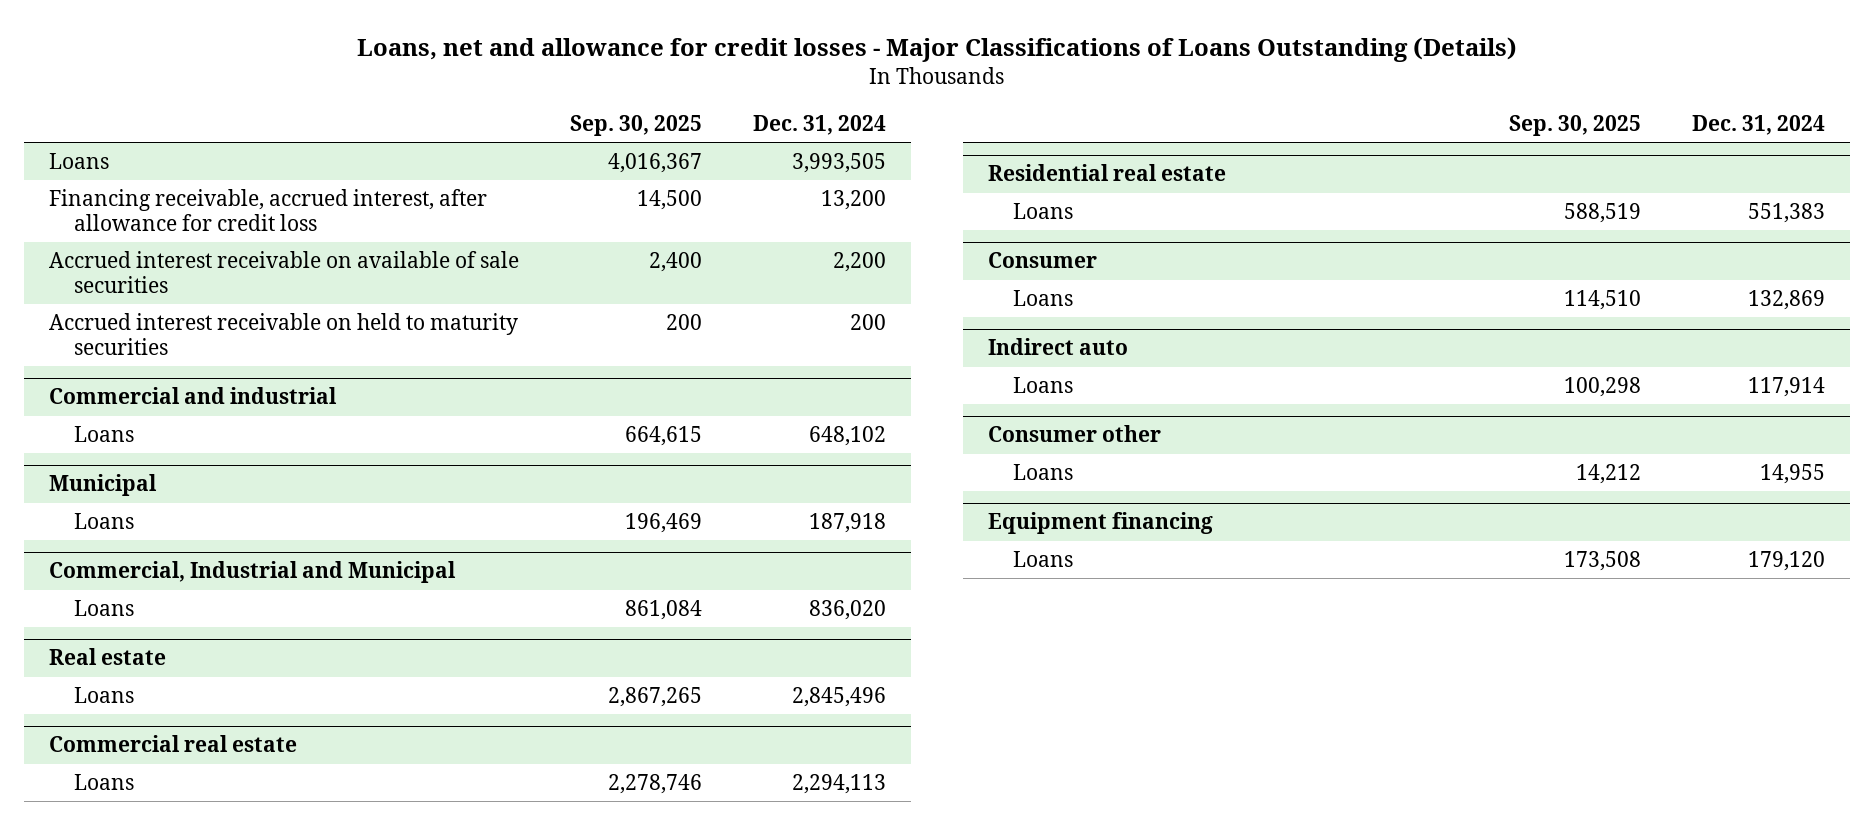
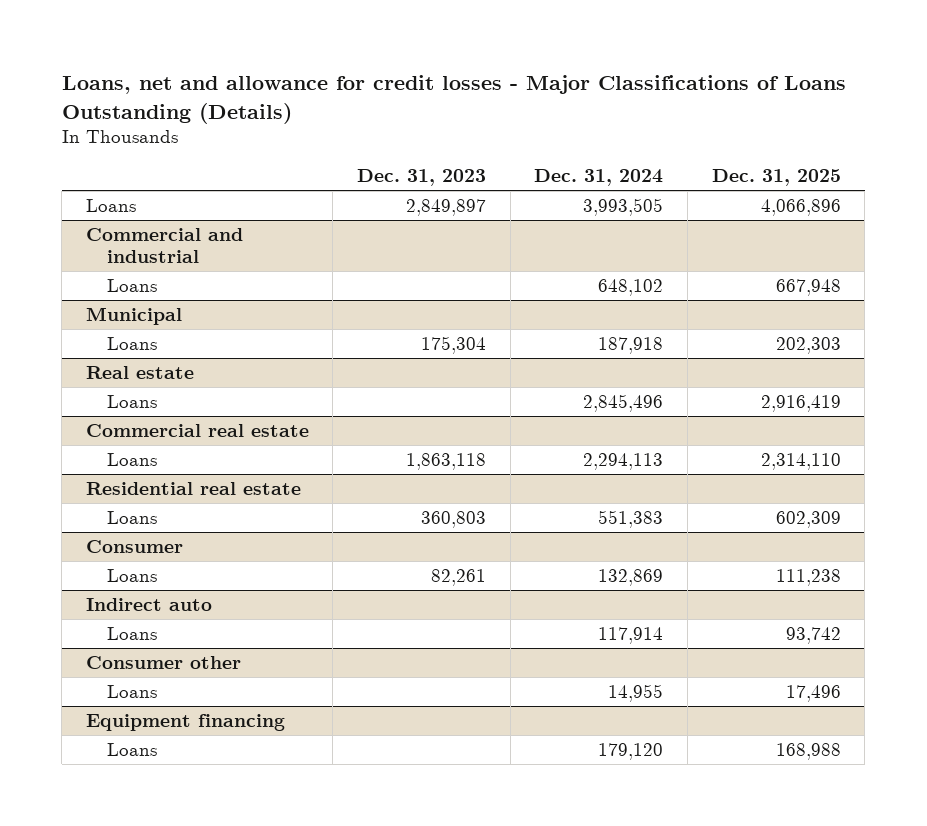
[569,115,702,137] Sep. 30, 2025 -> none
none -> [357,169,487,187] Dec. 31, 2023
none -> [711,169,841,187] Dec. 31, 2025
[49,189,488,231] Financing receivable, accrued interest, after allowance for credit loss -> none
[49,251,520,293] Accrued interest receivable on available of sale securities -> none
[49,313,519,355] Accrued interest receivable on held to maturity securities -> none
[49,561,457,584] Commercial, Industrial and Municipal -> none
[74,600,135,617] Loans -> none

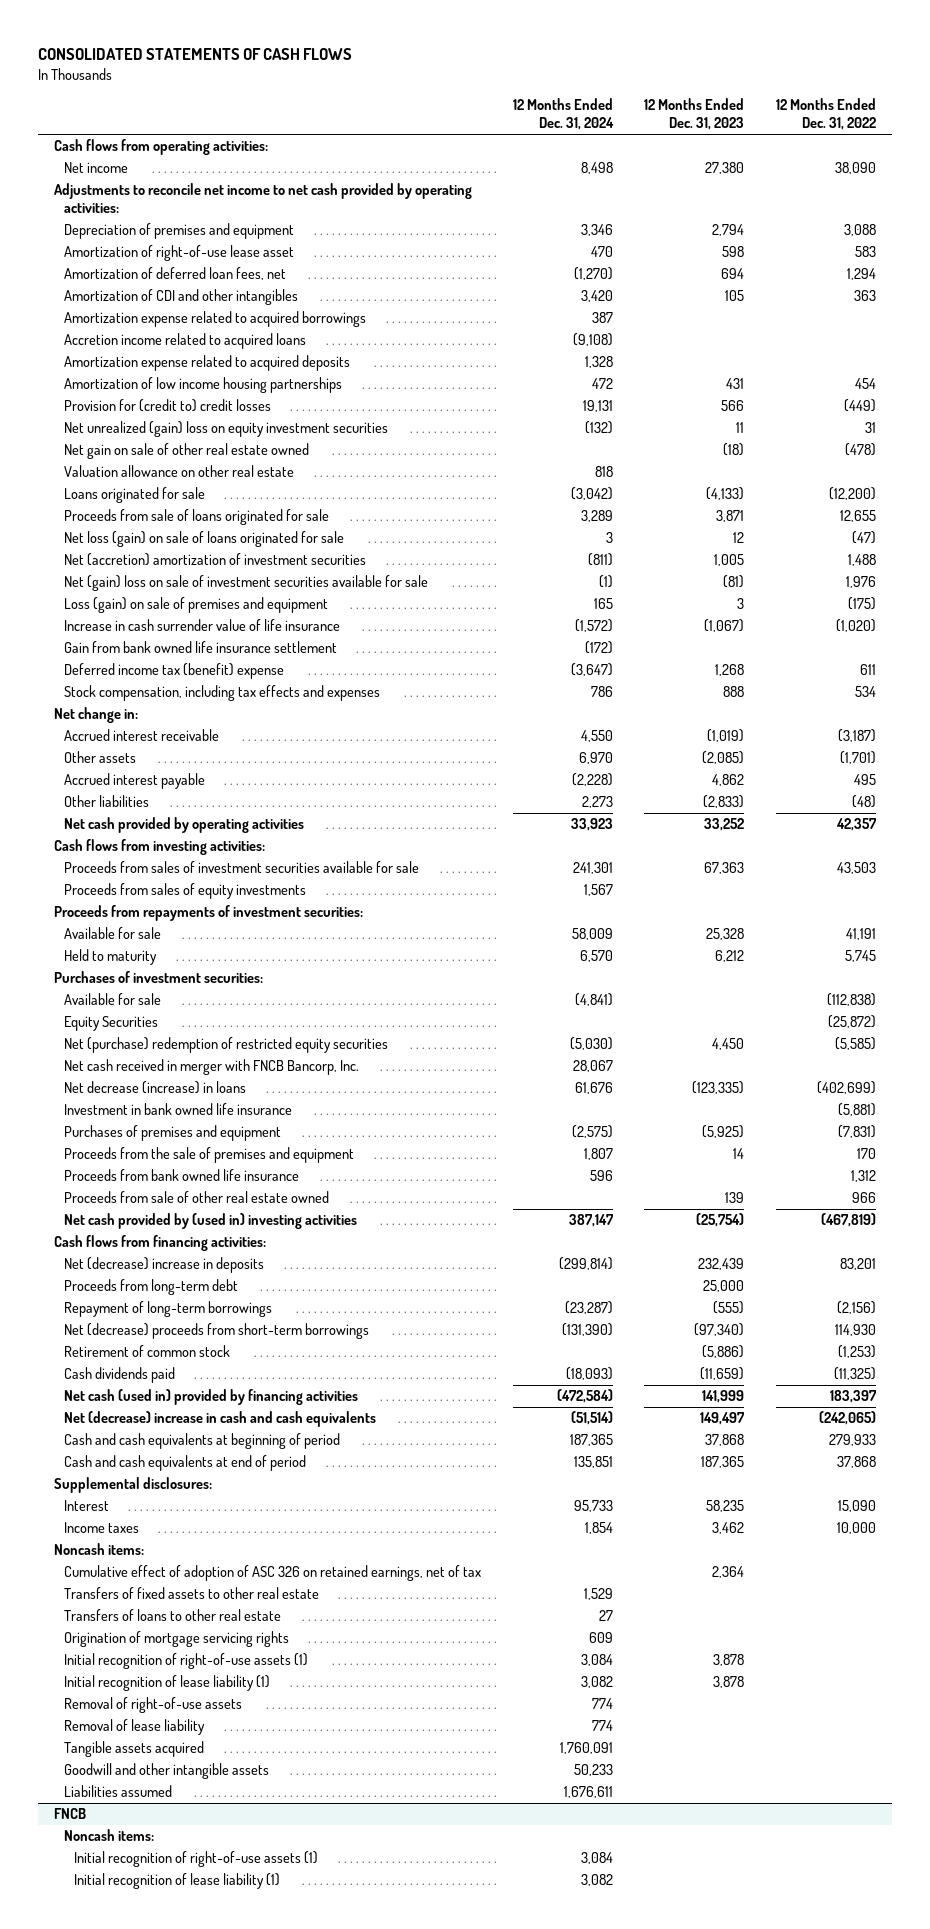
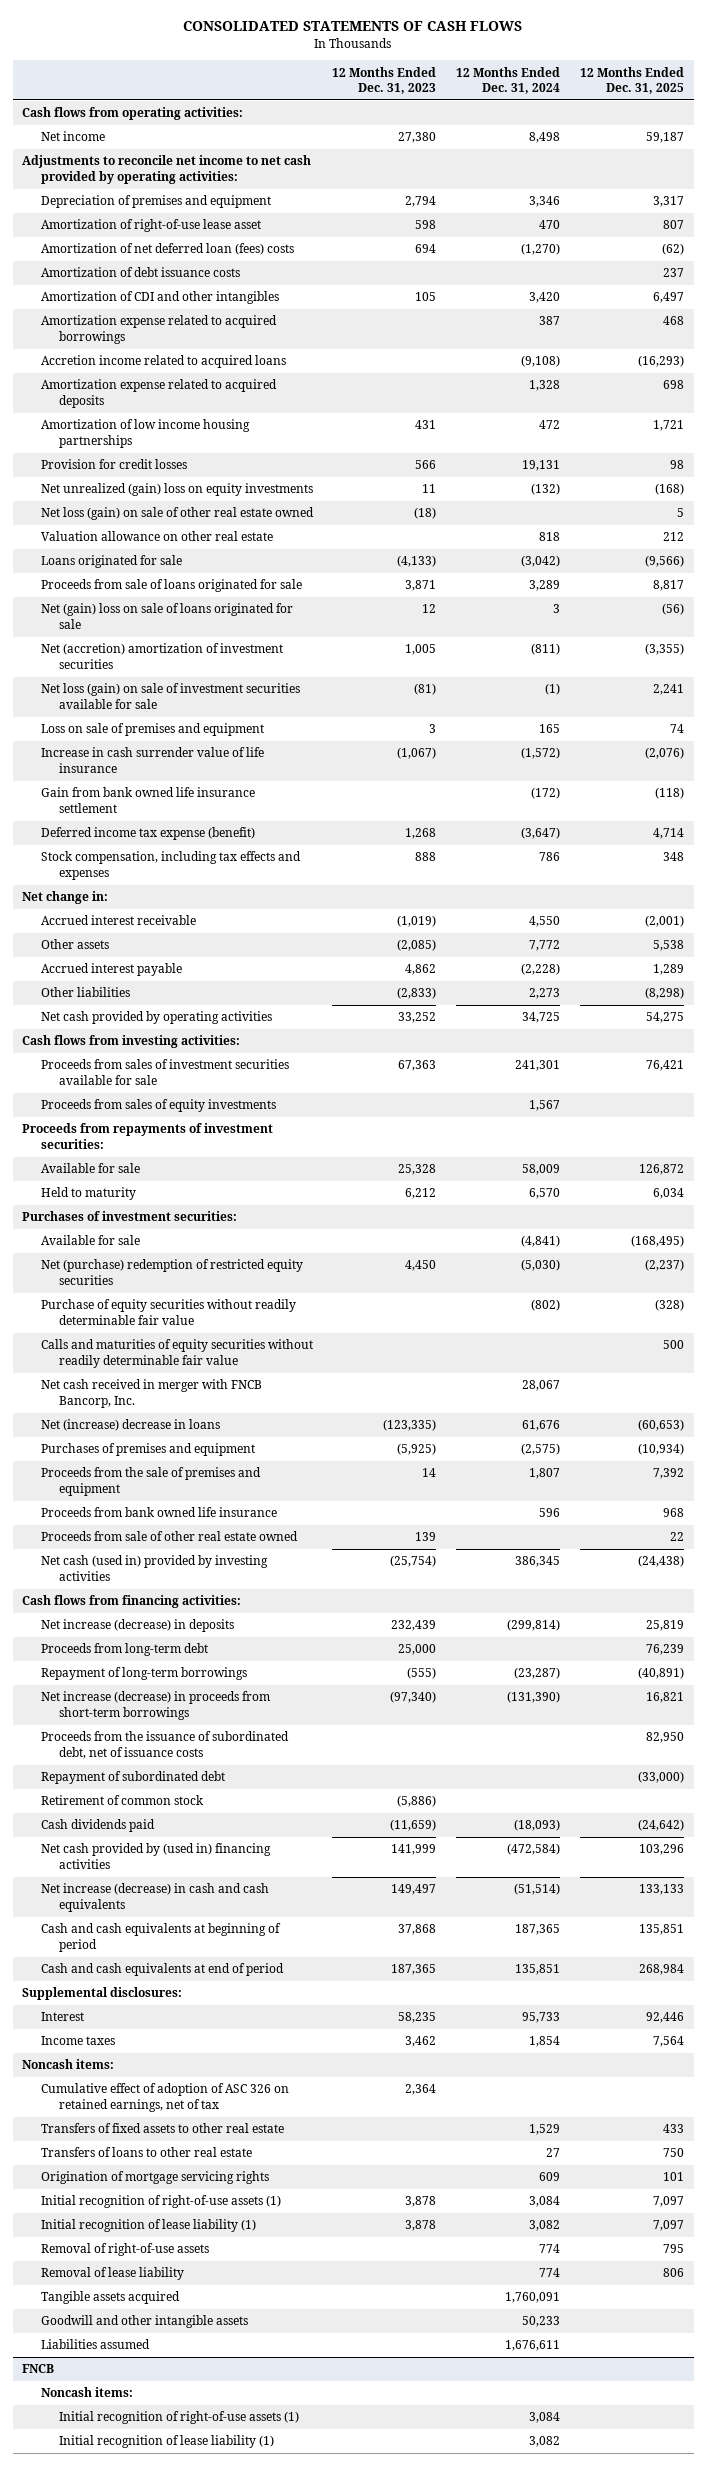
[776,98,877,131] 12 Months Ended Dec. 31, 2022 -> none
none -> [579,66,684,95] 12 Months Ended Dec. 31, 2025
[63,267,286,281] Amortization of deferred loan fees, net -> [40,243,294,256] Amortization of net deferred loan (fees) costs
none -> [40,267,240,278] Amortization of debt issuance costs
[63,399,271,413] Provision for (credit to) credit losses -> [40,459,187,470] Provision for credit losses
[63,421,388,438] Net unrealized (gain) loss on equity investment securities -> [40,483,313,497] Net unrealized (gain) loss on equity investments
[63,443,309,460] Net gain on sale of other real estate owned -> [40,507,314,521] Net loss (gain) on sale of other real estate owned
[63,531,344,548] Net loss (gain) on sale of loans originated for sale -> [40,603,293,630] Net (gain) loss on sale of loans originated for sale
[63,575,428,592] Net (gain) loss on sale of investment securities available for sale -> [40,683,300,710] Net loss (gain) on sale of investment securities available for sale
[63,597,328,614] Loss (gain) on sale of premises and equipment -> [40,723,264,737] Loss on sale of premises and equipment
[63,663,284,680] Deferred income tax (benefit) expense -> [40,827,255,841] Deferred income tax expense (benefit)
[578,752,613,765] 6,970 -> [529,940,561,952] 7,772
[570,818,613,832] 33,923 -> [522,1012,561,1024] 34,725
[63,1016,158,1032] Equity Securities -> none
none -> [40,1299,296,1326] Purchase of equity securities without readily determinable fair value
none -> [40,1339,313,1369] Calls and maturities of equity securities without readily determinable fair value
[63,1103,292,1116] Investment in bank owned life insurance -> none
[63,1081,246,1095] Net decrease (increase) in loans -> [40,1419,220,1432] Net (increase) decrease in loans
[63,1213,357,1230] Net cash provided by (used in) investing activities -> [40,1555,268,1582] Net cash (used in) provided by investing activities
[568,1214,614,1228] 387,147 -> [515,1556,561,1568] 386,345
[63,1257,264,1274] Net (decrease) increase in deposits -> [40,1619,234,1633] Net increase (decrease) in deposits
[63,1323,369,1340] Net (decrease) proceeds from short-term borrowings -> [40,1691,270,1721] Net increase (decrease) in proceeds from short-term borrowings
none -> [40,1731,289,1760] Proceeds from the issuance of subordinated debt, net of issuance costs
none -> [40,1771,225,1785] Repayment of subordinated debt
[63,1389,358,1406] Net cash (used in) provided by financing activities -> [40,1843,271,1870] Net cash provided by (used in) financing activities
[63,1411,376,1428] Net (decrease) increase in cash and cash equivalents -> [40,1883,269,1913] Net increase (decrease) in cash and cash equivalents

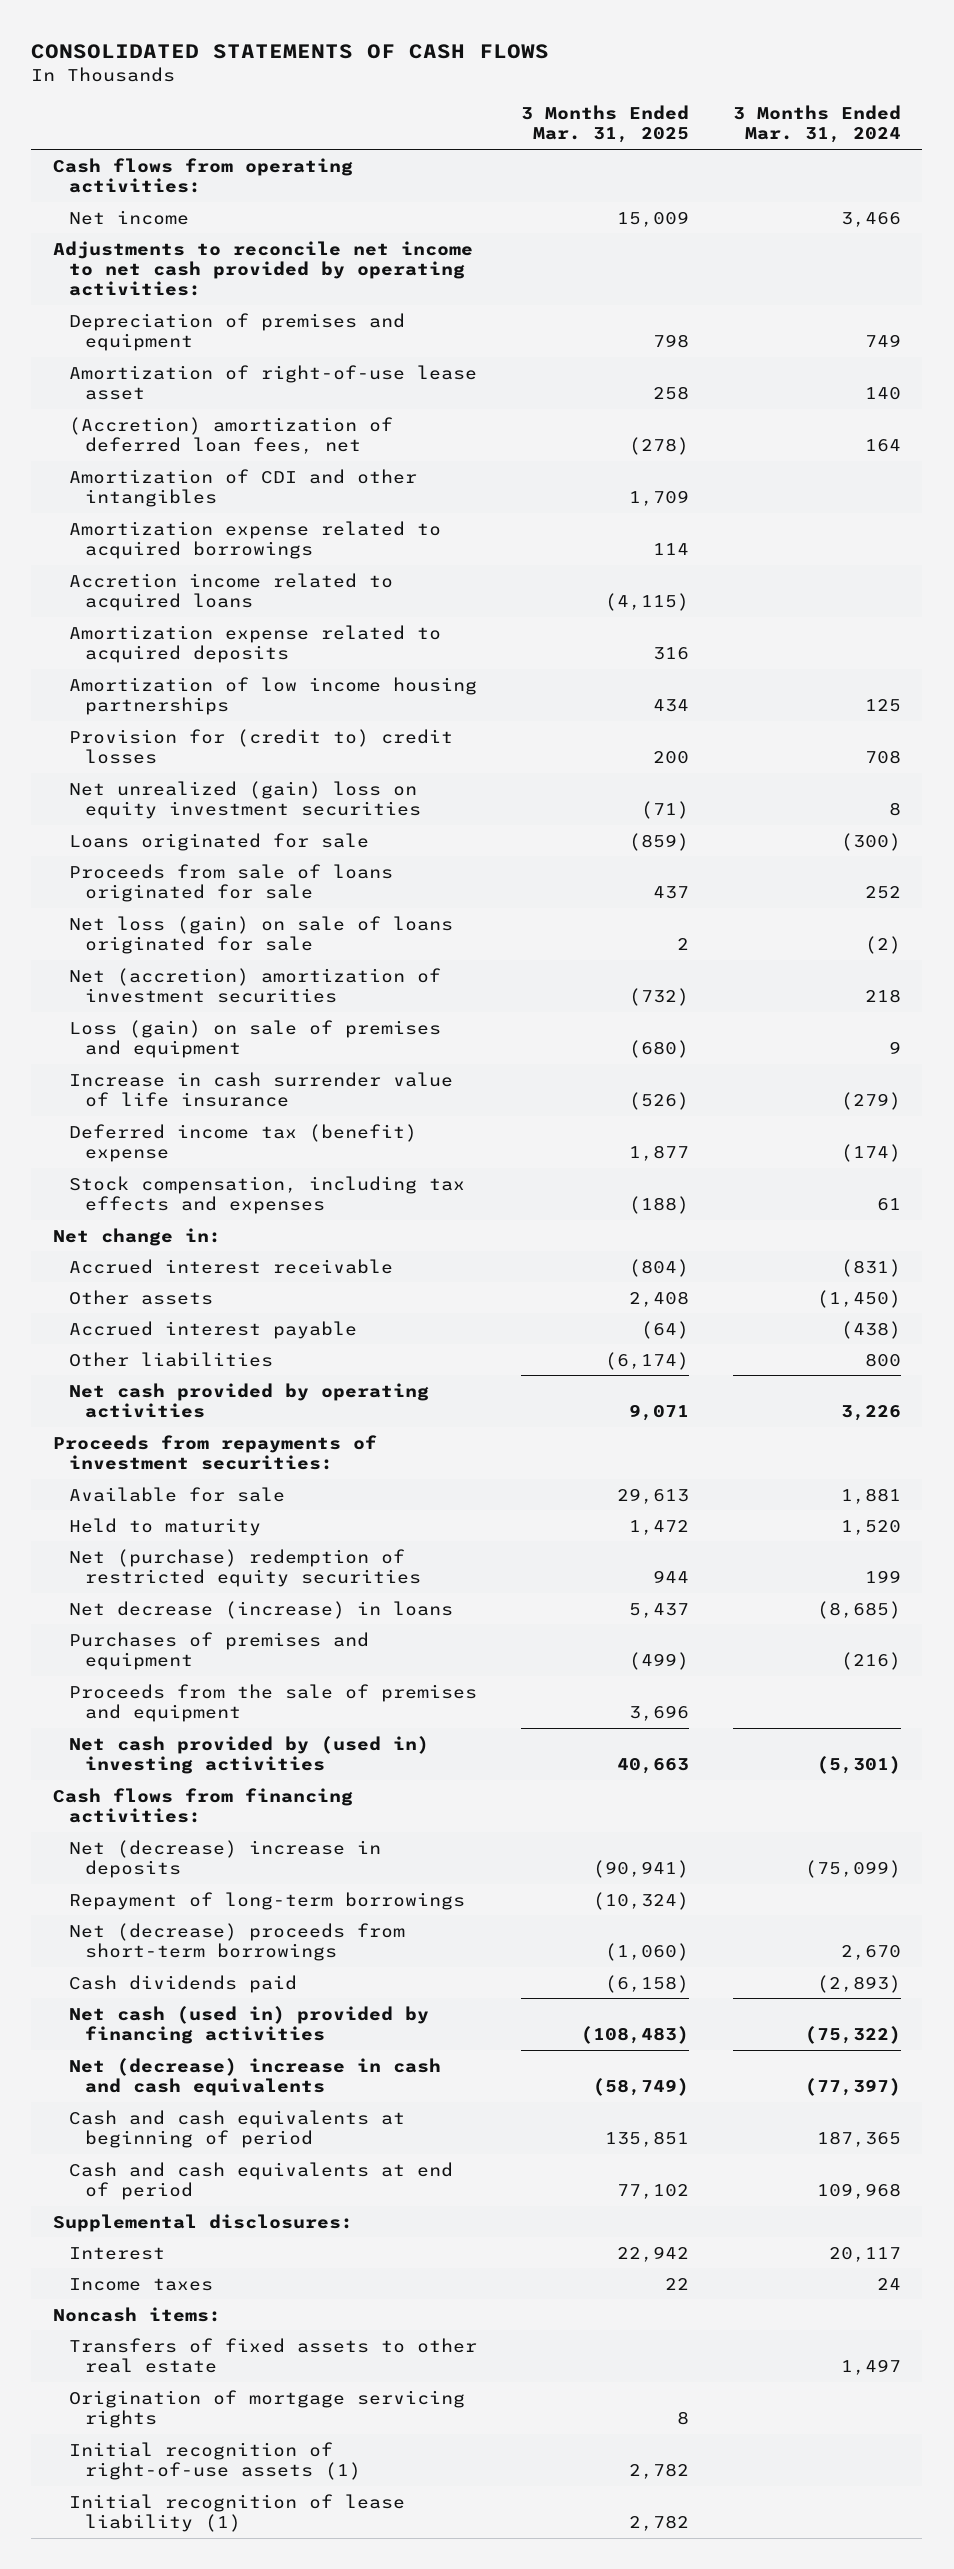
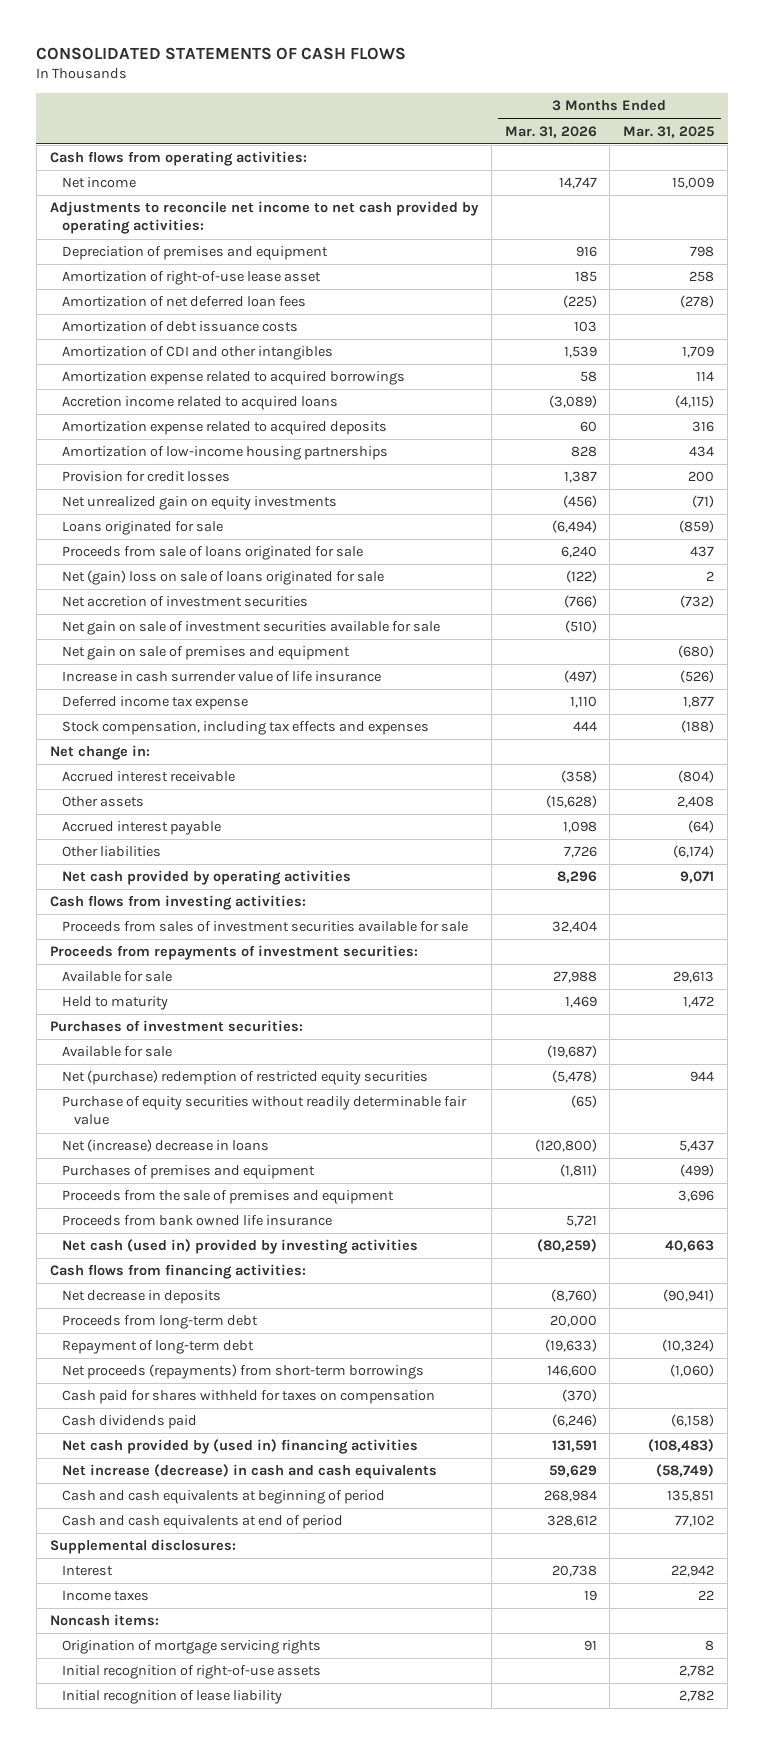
[732,105,901,144] 3 Months Ended Mar. 31, 2024 -> none
none -> [504,125,597,138] Mar. 31, 2026
[69,416,394,454] (Accretion) amortization of deferred loan fees, net -> [61,296,306,308] Amortization of net deferred loan fees
none -> [61,321,298,333] Amortization of debt issuance costs
[69,676,478,715] Amortization of low income housing partnerships -> [61,446,388,461] Amortization of low-income housing partnerships
[69,728,454,764] Provision for (credit to) credit losses -> [61,471,230,483] Provision for credit losses
[69,780,421,819] Net unrealized (gain) loss on equity investment securities -> [61,496,337,511] Net unrealized gain on equity investments
[69,915,454,954] Net loss (gain) on sale of loans originated for sale -> [61,570,384,586] Net (gain) loss on sale of loans originated for sale
[69,967,442,1003] Net (accretion) amortization of investment securities -> [61,596,308,608] Net accretion of investment securities
none -> [61,621,440,636] Net gain on sale of investment securities available for sale
[69,1019,442,1058] Loss (gain) on sale of premises and equipment -> [61,646,350,661] Net gain on sale of premises and equipment
[69,1123,418,1162] Deferred income tax (benefit) expense -> [61,696,248,711] Deferred income tax expense
none -> [49,895,306,911] Cash flows from investing activities:
none -> [61,921,468,933] Proceeds from sales of investment securities available for sale
none -> [49,1020,303,1033] Purchases of investment securities:
none -> [61,1046,172,1058] Available for sale
none -> [61,1096,467,1126] Purchase of equity securities without readily determinable fair value
[69,1600,454,1619] Net decrease (increase) in loans -> [61,1139,269,1153] Net (increase) decrease in loans
none -> [61,1215,332,1227] Proceeds from bank owned life insurance
[69,1735,430,1774] Net cash provided by (used in) investing activities -> [61,1239,418,1255] Net cash (used in) provided by investing activities
[69,1839,382,1878] Net (decrease) increase in deposits -> [61,1290,221,1305] Net decrease in deposits
none -> [61,1315,258,1330] Proceeds from long-term debt
[69,1891,466,1910] Repayment of long-term borrowings -> [61,1340,254,1355] Repayment of long-term debt
[69,1922,406,1961] Net (decrease) proceeds from short-term borrowings -> [61,1364,424,1380] Net proceeds (repayments) from short-term borrowings
none -> [61,1390,435,1405] Cash paid for shares withheld for taxes on compensation
[69,2005,430,2044] Net cash (used in) provided by financing activities -> [61,1439,418,1455] Net cash provided by (used in) financing activities
[69,2057,442,2096] Net (decrease) increase in cash and cash equivalents -> [61,1464,437,1480] Net increase (decrease) in cash and cash equivalents
[69,2337,478,2373] Transfers of fixed assets to other real estate -> none
[69,2441,361,2480] Initial recognition of right-of-use assets (1) -> [61,1665,321,1680] Initial recognition of right-of-use assets
[69,2493,406,2532] Initial recognition of lease liability (1) -> [61,1690,282,1705] Initial recognition of lease liability

